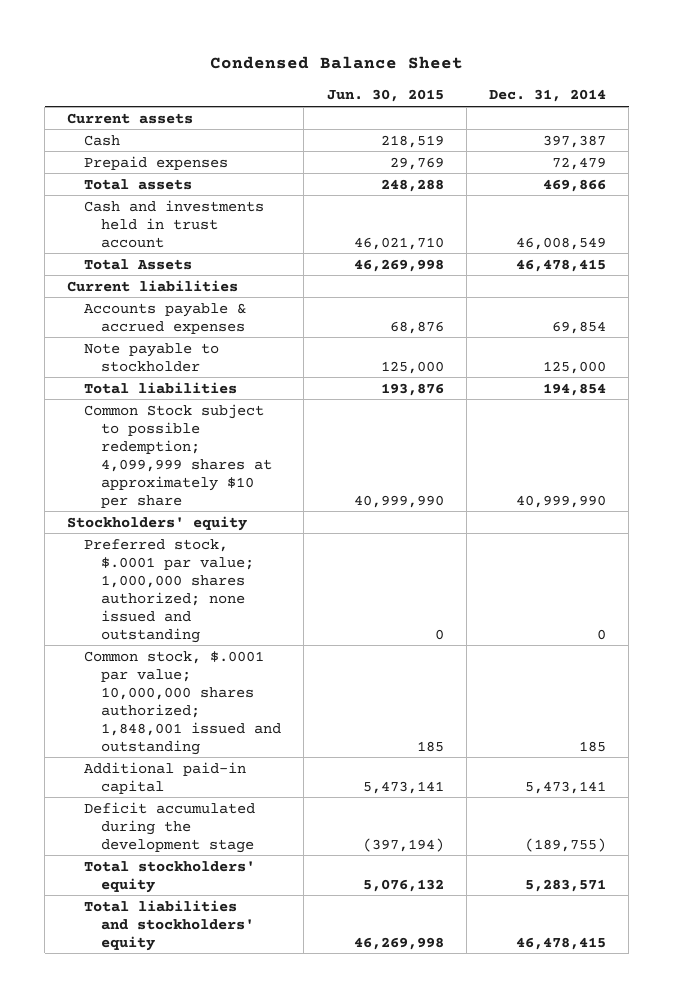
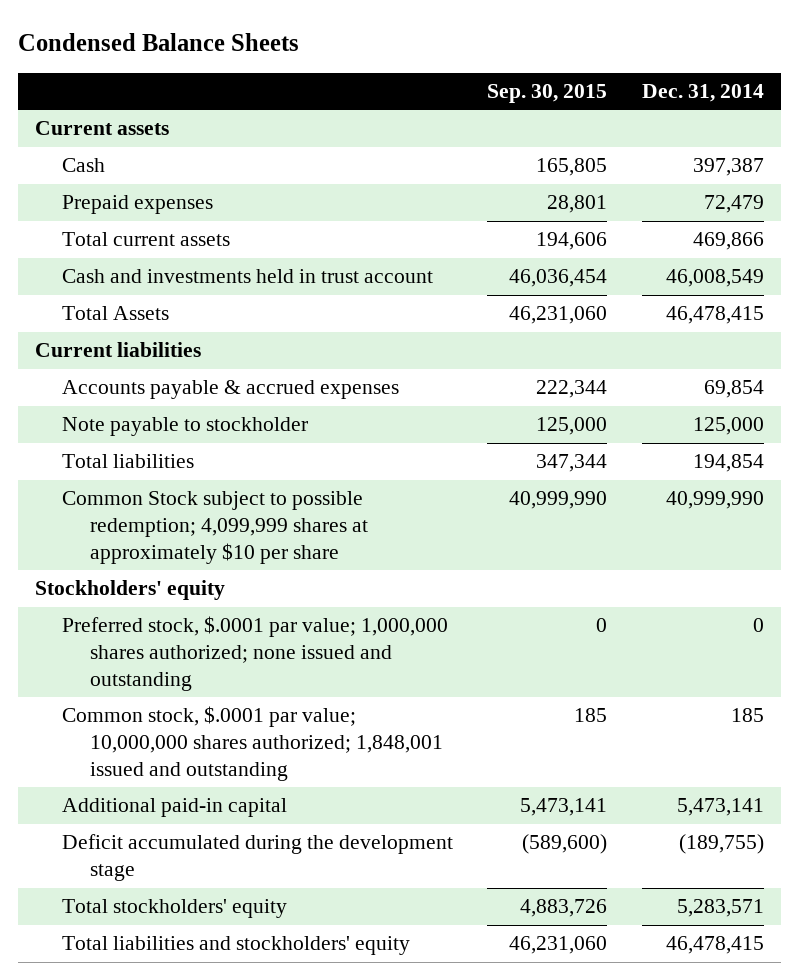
[209,56,463,70] Condensed Balance Sheet -> [17,33,299,52] Condensed Balance Sheets
[326,89,444,103] Jun. 30, 2015 -> none
none -> [487,83,608,103] Sep. 30, 2015
[84,178,193,190] Total assets -> [62,232,231,247] Total current assets

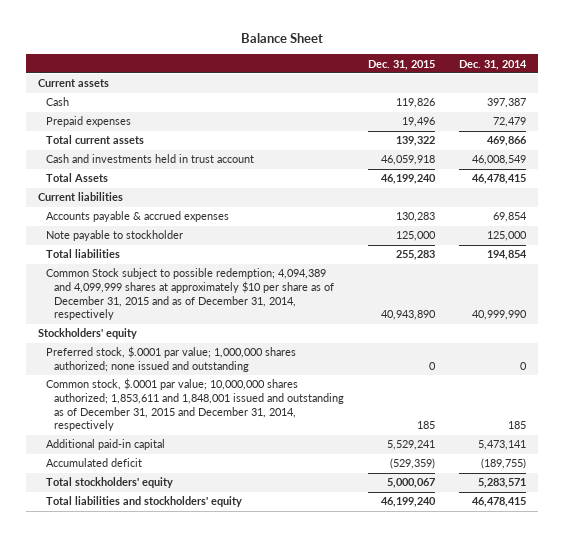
[17,33,299,52] Condensed Balance Sheets -> [240,32,323,43] Balance Sheet
[487,83,608,103] Sep. 30, 2015 -> none
none -> [368,59,436,70] Dec. 31, 2015
[62,491,368,564] Common Stock subject to possible redemption; 4,099,999 shares at approximately $10 per share -> [45,268,335,321] Common Stock subject to possible redemption; 4,094,389 and 4,099,999 shares at approximately $10 per share as of December 31, 2015 and as of December 31, 2014, respectively
[62,706,443,781] Common stock, $.0001 par value; 10,000,000 shares authorized; 1,848,001 issued and outstanding -> [45,378,345,432] Common stock, $.0001 par value; 10,000,000 shares authorized; 1,853,611 and 1,848,001 issued and outstanding as of December 31, 2015 and December 31, 2014, respectively
[62,834,454,882] Deficit accumulated during the development stage -> [45,458,142,468] Accumulated deficit

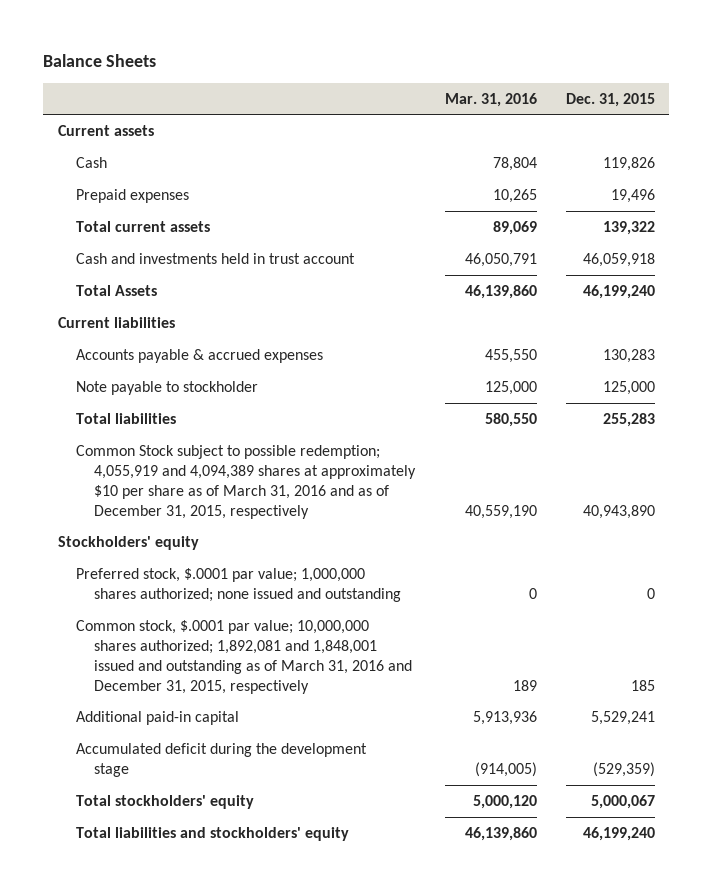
[240,32,323,43] Balance Sheet -> [43,54,157,68] Balance Sheets
[459,59,528,70] Dec. 31, 2014 -> none
none -> [444,92,537,107] Mar. 31, 2016
[45,268,335,321] Common Stock subject to possible redemption; 4,094,389 and 4,099,999 shares at approximately $10 per share as of December 31, 2015 and as of December 31, 2014, respectively -> [76,444,417,519] Common Stock subject to possible redemption; 4,055,919 and 4,094,389 shares at approximately $10 per share as of March 31, 2016 and as of December 31, 2015, respectively
[45,378,345,432] Common stock, $.0001 par value; 10,000,000 shares authorized; 1,853,611 and 1,848,001 issued and outstanding as of December 31, 2015 and December 31, 2014, respectively -> [76,619,413,694] Common stock, $.0001 par value; 10,000,000 shares authorized; 1,892,081 and 1,848,001 issued and outstanding as of March 31, 2016 and December 31, 2015, respectively
[45,458,142,468] Accumulated deficit -> [76,742,368,777] Accumulated deficit during the development stage

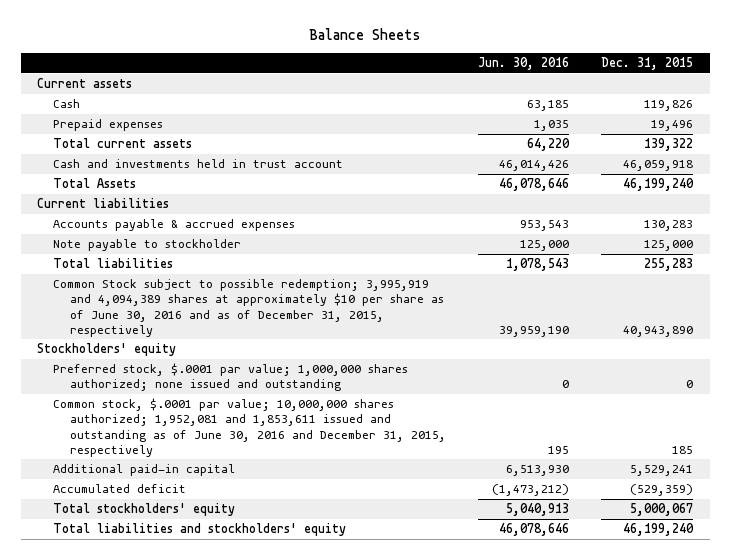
[444,92,537,107] Mar. 31, 2016 -> none
none -> [478,57,570,71] Jun. 30, 2016
[76,444,417,519] Common Stock subject to possible redemption; 4,055,919 and 4,094,389 shares at approximately $10 per share as of March 31, 2016 and as of December 31, 2015, respectively -> [53,279,444,337] Common Stock subject to possible redemption; 3,995,919 and 4,094,389 shares at approximately $10 per share as of June 30, 2016 and as of December 31, 2015, respectively
[76,619,413,694] Common stock, $.0001 par value; 10,000,000 shares authorized; 1,892,081 and 1,848,001 issued and outstanding as of March 31, 2016 and December 31, 2015, respectively -> [53,398,446,457] Common stock, $.0001 par value; 10,000,000 shares authorized; 1,952,081 and 1,853,611 issued and outstanding as of June 30, 2016 and December 31, 2015, respectively
[76,742,368,777] Accumulated deficit during the development stage -> [53,484,187,494] Accumulated deficit

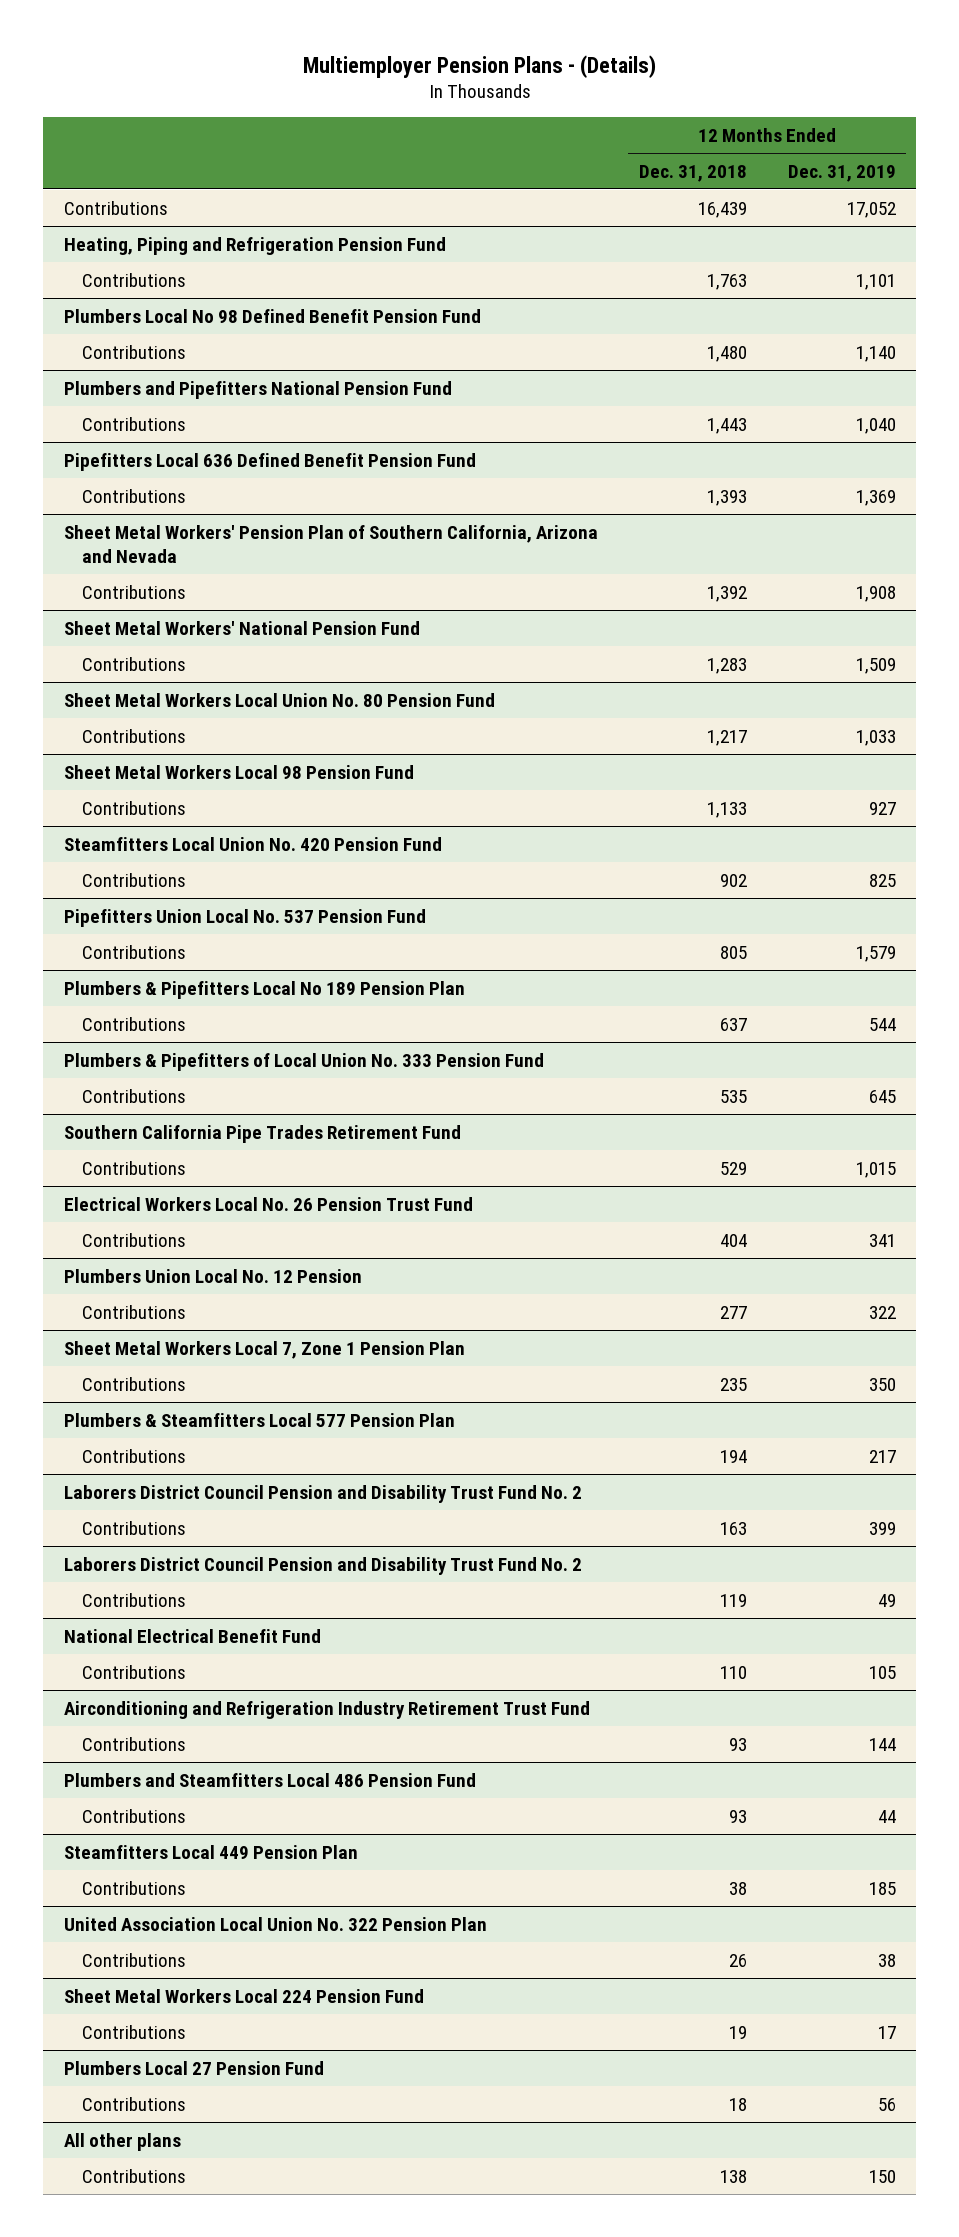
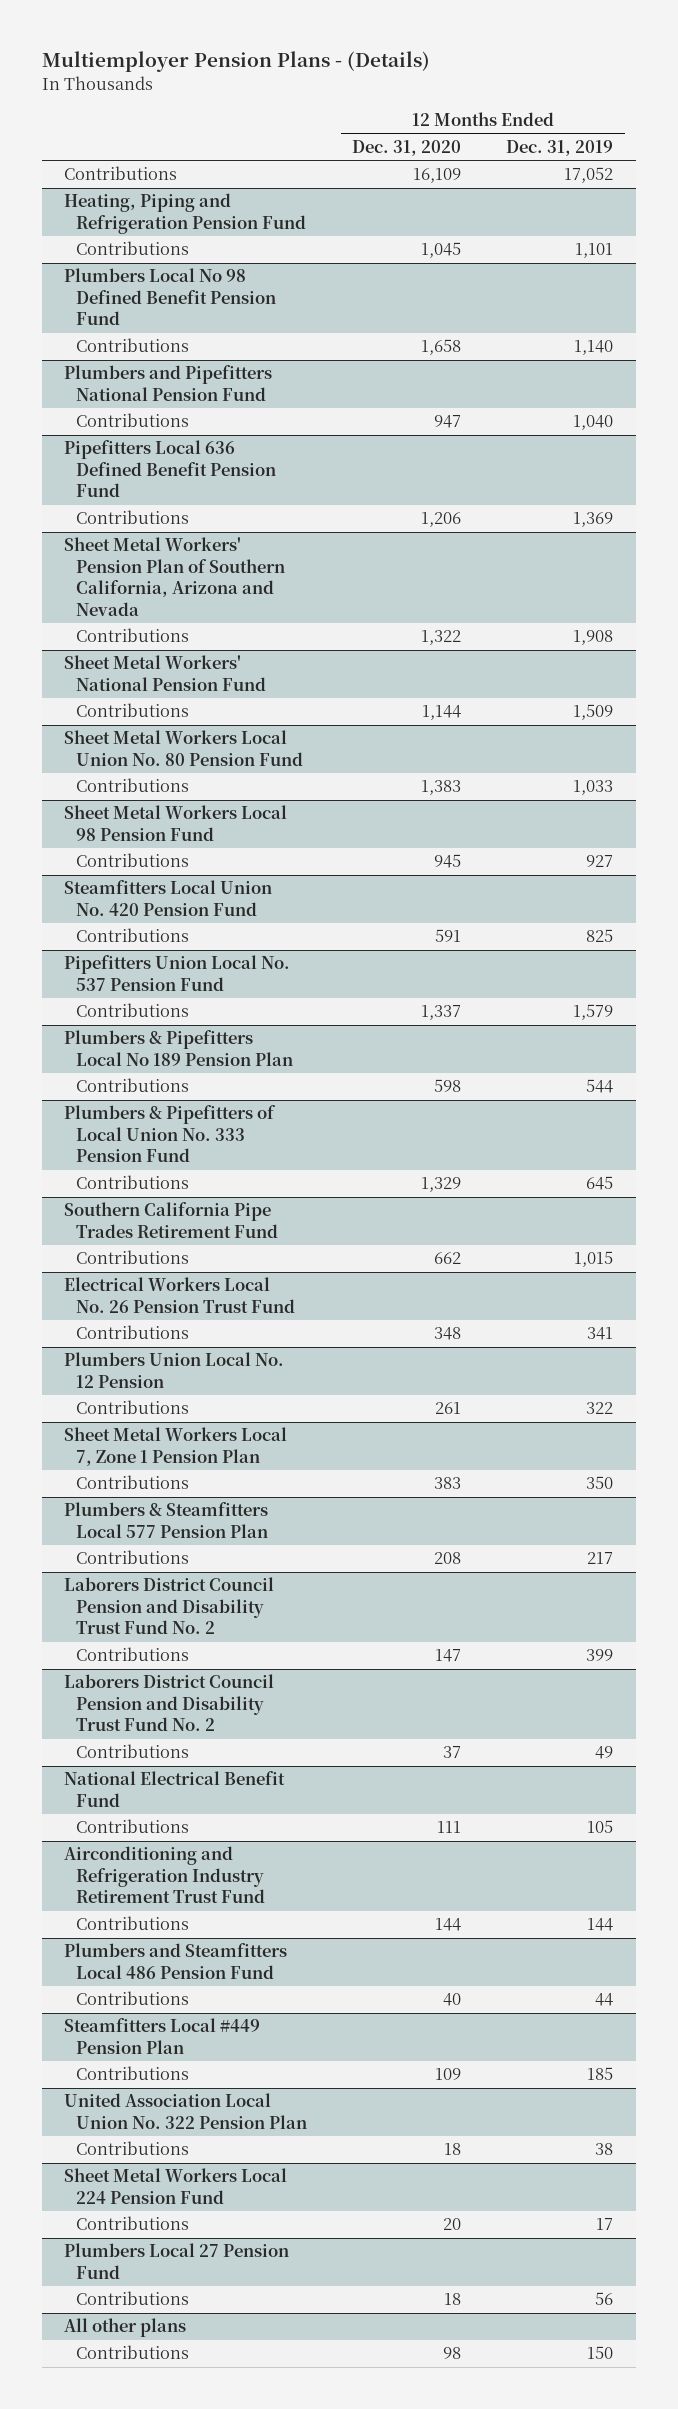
[638,164,747,182] Dec. 31, 2018 -> none
none -> [352,139,462,156] Dec. 31, 2020
[63,1844,358,1859] Steamfitters Local 449 Pension Plan -> [64,2018,261,2054] Steamfitters Local #449 Pension Plan

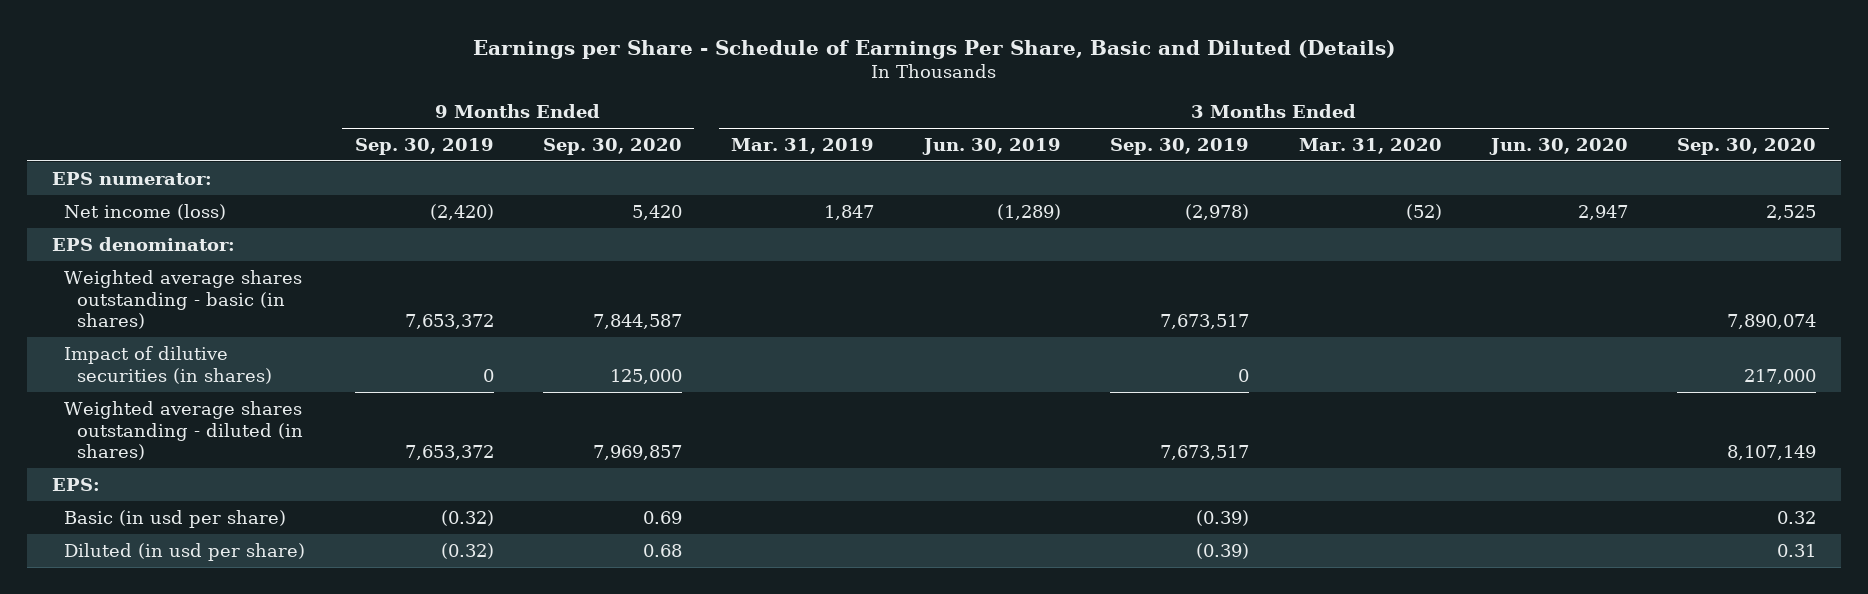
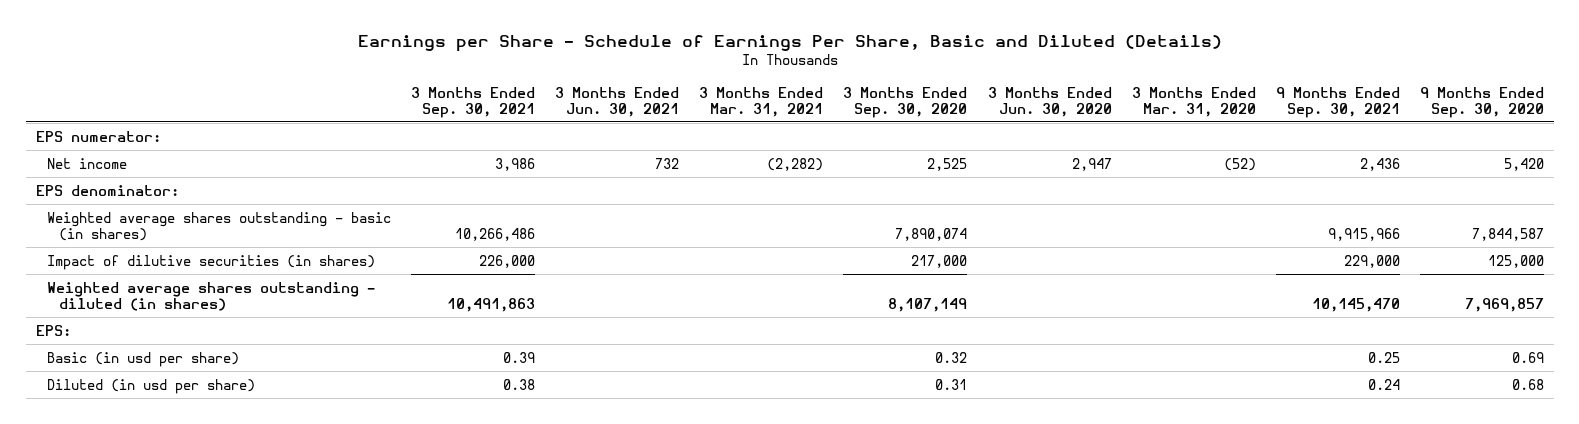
[354,137,494,155] Sep. 30, 2019 -> none
[731,137,875,154] Mar. 31, 2019 -> none
[921,137,1061,155] Jun. 30, 2019 -> none
[1110,137,1250,155] Sep. 30, 2019 -> none
none -> [411,86,536,118] 3 Months Ended Sep. 30, 2021
none -> [555,86,680,117] 3 Months Ended Jun. 30, 2021
none -> [699,86,824,117] 3 Months Ended Mar. 31, 2021
none -> [1275,86,1400,118] 9 Months Ended Sep. 30, 2021
[64,203,227,220] Net income (loss) -> [47,157,128,169] Net income

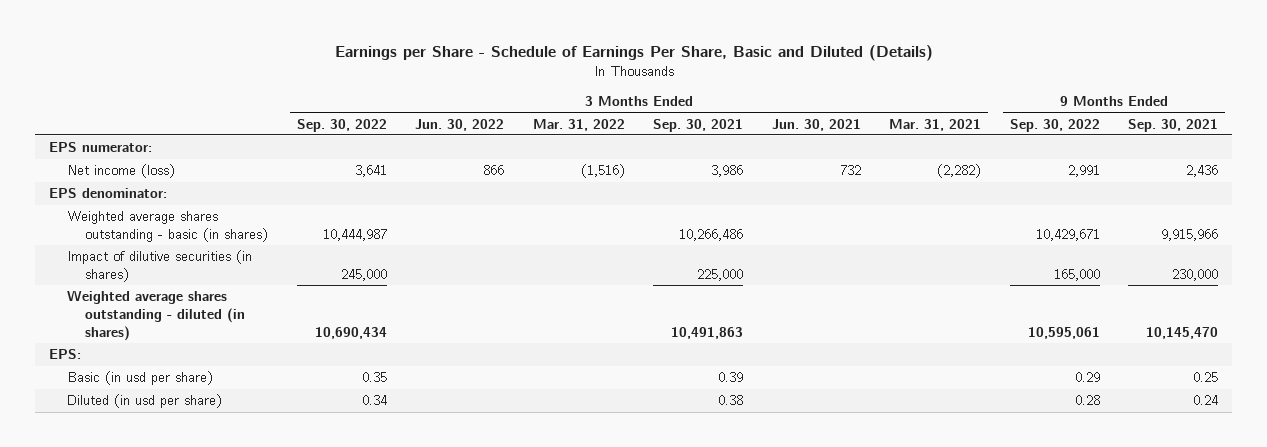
[843,86,968,118] 3 Months Ended Sep. 30, 2020 -> none
[987,86,1112,117] 3 Months Ended Jun. 30, 2020 -> none
[1131,86,1256,117] 3 Months Ended Mar. 31, 2020 -> none
[1419,86,1544,118] 9 Months Ended Sep. 30, 2020 -> none
none -> [296,118,387,132] Sep. 30, 2022
none -> [415,118,505,131] Jun. 30, 2022
none -> [532,118,625,131] Mar. 31, 2022
none -> [1009,118,1100,132] Sep. 30, 2022
[47,157,128,169] Net income -> [67,164,176,179] Net income (loss)
[479,254,536,268] 226,000 -> [697,268,744,281] 225,000
[1343,254,1400,268] 229,000 -> [1172,268,1219,281] 230,000

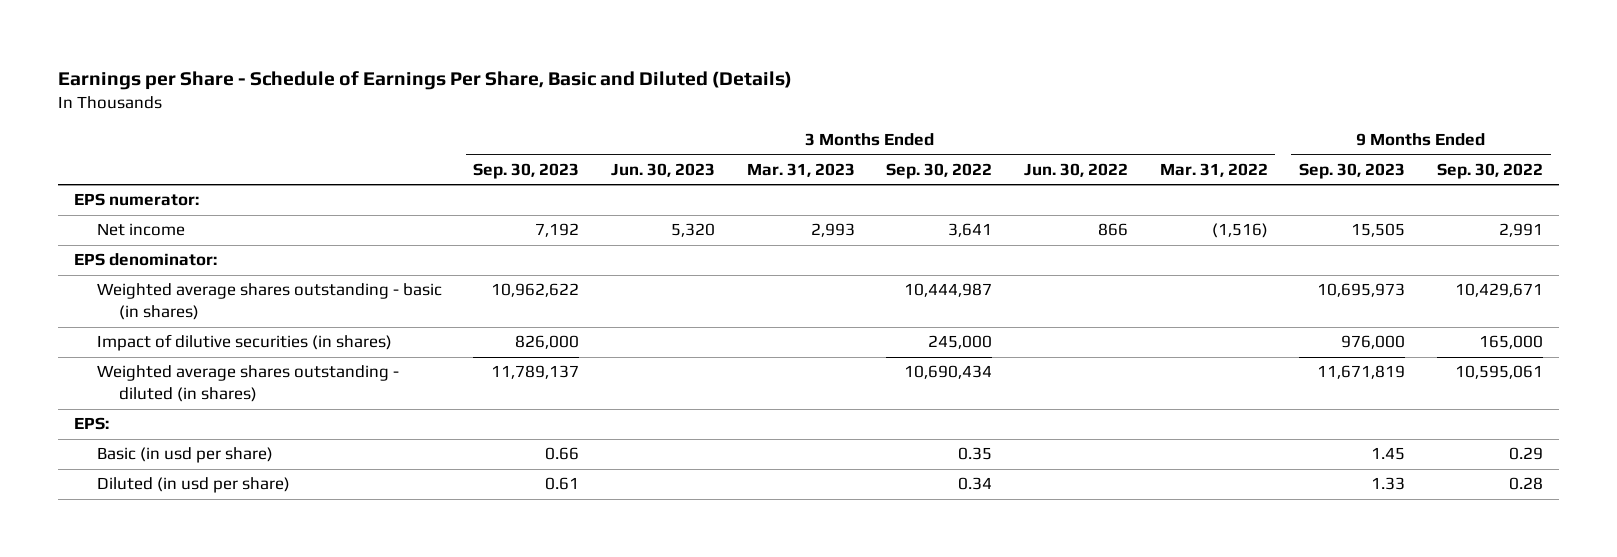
[653,118,744,132] Sep. 30, 2021 -> none
[771,118,861,131] Jun. 30, 2021 -> none
[889,118,982,131] Mar. 31, 2021 -> none
[1128,118,1219,132] Sep. 30, 2021 -> none
none -> [473,163,580,180] Sep. 30, 2023
none -> [611,163,716,178] Jun. 30, 2023
none -> [746,163,855,178] Mar. 31, 2023
none -> [1299,163,1406,180] Sep. 30, 2023
[67,164,176,179] Net income (loss) -> [96,223,185,237] Net income

